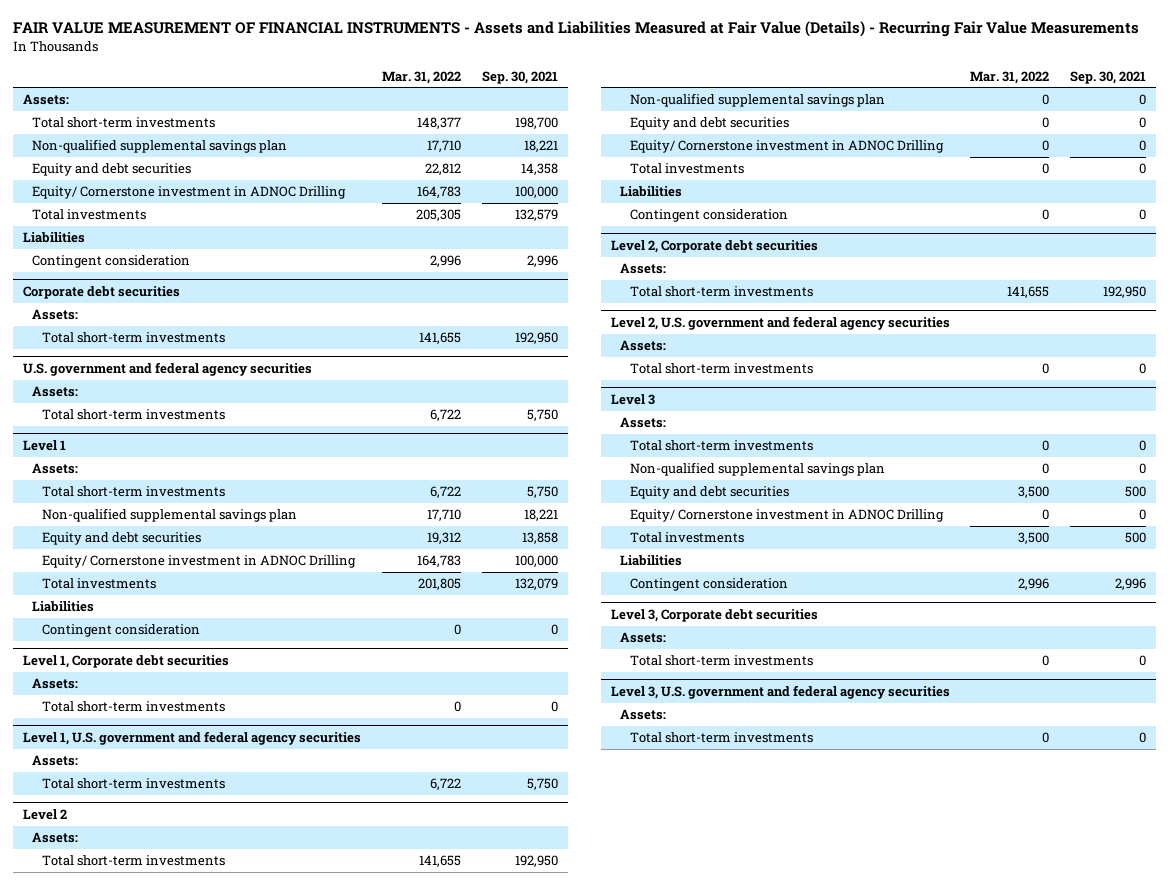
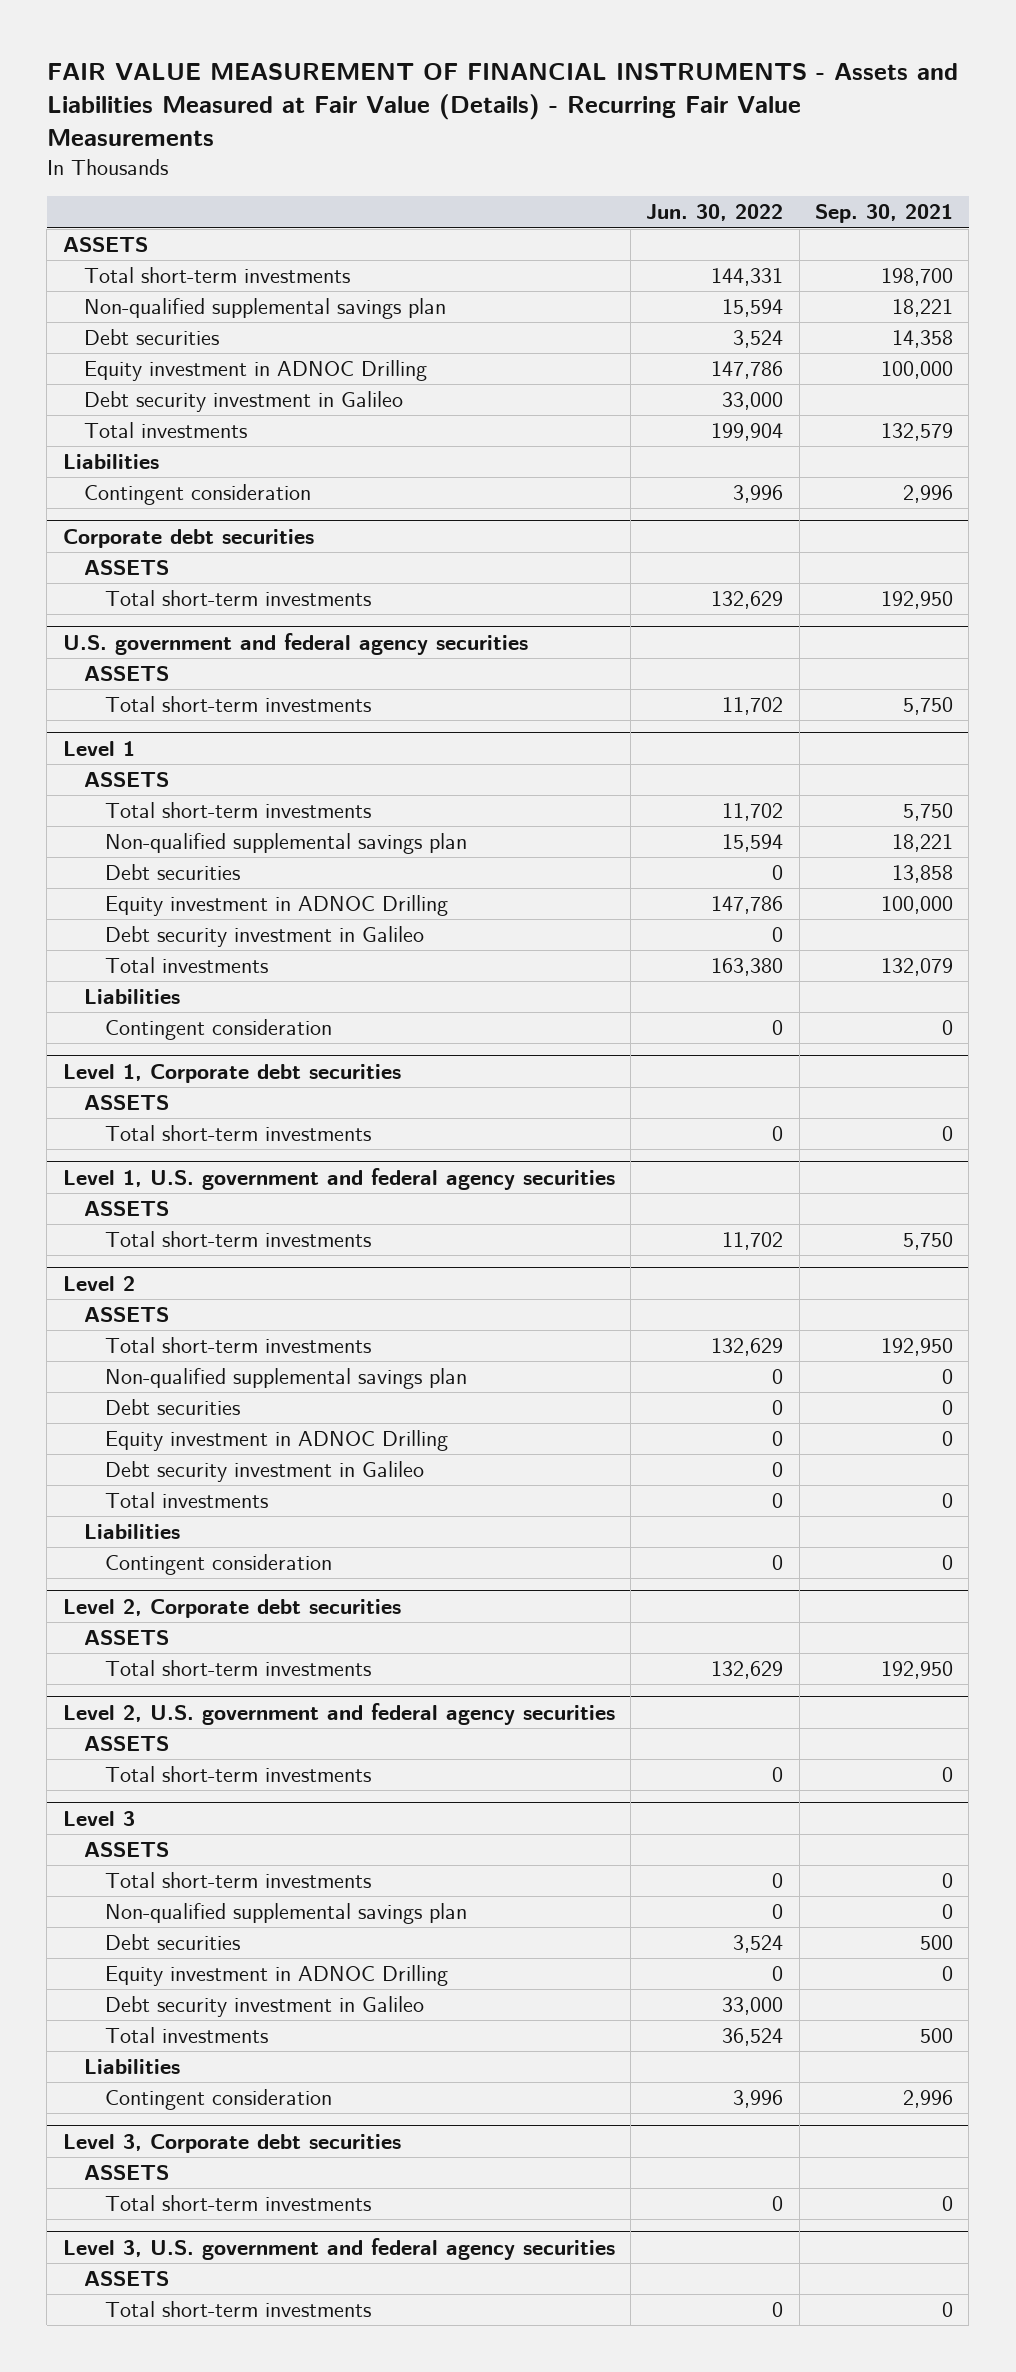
[382,70,462,84] Mar. 31, 2022 -> none
none -> [646,204,784,222] Jun. 30, 2022
[23,94,70,106] Assets: -> [62,237,148,253] ASSETS
[32,163,192,177] Equity and debt securities -> [83,329,219,346] Debt securities
[32,186,347,200] Equity/ Cornerstone investment in ADNOC Drilling -> [83,360,427,382] Equity investment in ADNOC Drilling
none -> [83,391,403,413] Debt security investment in Galileo
[32,309,79,321] Assets: -> [83,560,169,576] ASSETS
[32,386,79,398] Assets: -> [83,666,169,682] ASSETS
[32,463,79,475] Assets: -> [83,772,169,788] ASSETS
[41,532,201,546] Equity and debt securities -> [105,864,241,881] Debt securities
[41,555,356,569] Equity/ Cornerstone investment in ADNOC Drilling -> [105,895,449,917] Equity investment in ADNOC Drilling
none -> [105,926,425,948] Debt security investment in Galileo
[32,678,79,690] Assets: -> [83,1095,169,1111] ASSETS
[32,755,79,767] Assets: -> [83,1201,169,1217] ASSETS
[32,832,79,844] Assets: -> [83,1307,169,1323] ASSETS
[629,117,789,131] Equity and debt securities -> [105,1399,241,1416] Debt securities
[629,140,944,154] Equity/ Cornerstone investment in ADNOC Drilling -> [105,1430,449,1452] Equity investment in ADNOC Drilling
none -> [105,1461,425,1483] Debt security investment in Galileo
[620,263,667,275] Assets: -> [83,1630,169,1646] ASSETS
[620,340,667,352] Assets: -> [83,1736,169,1752] ASSETS
[620,417,667,429] Assets: -> [83,1842,169,1858] ASSETS
[629,486,789,500] Equity and debt securities -> [105,1934,241,1951] Debt securities
[629,509,944,523] Equity/ Cornerstone investment in ADNOC Drilling -> [105,1965,449,1987] Equity investment in ADNOC Drilling
none -> [105,1996,425,2018] Debt security investment in Galileo
[620,632,667,644] Assets: -> [83,2165,169,2181] ASSETS
[620,709,667,721] Assets: -> [83,2271,169,2287] ASSETS

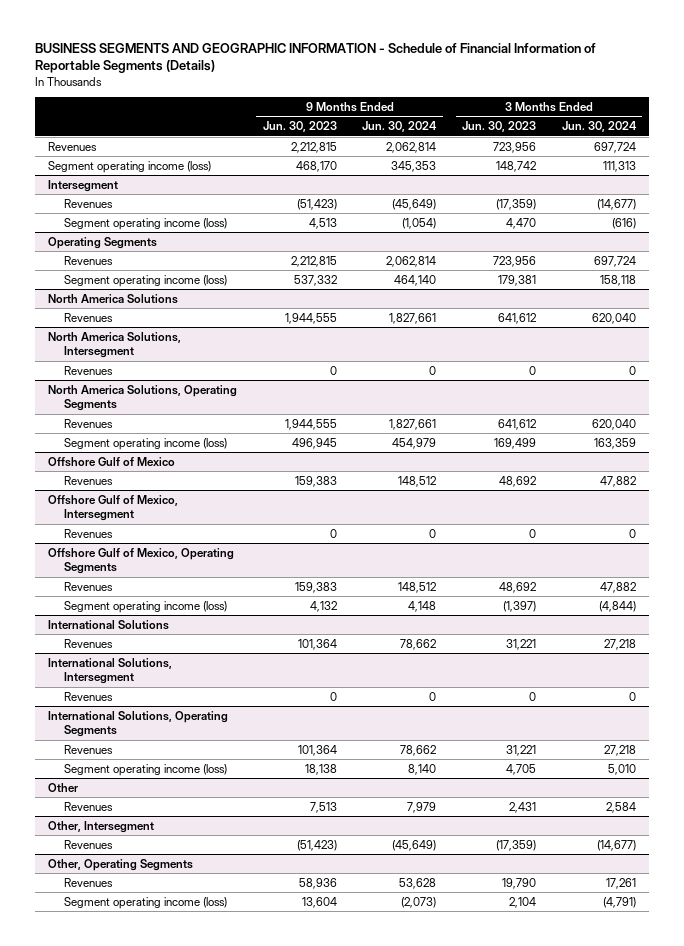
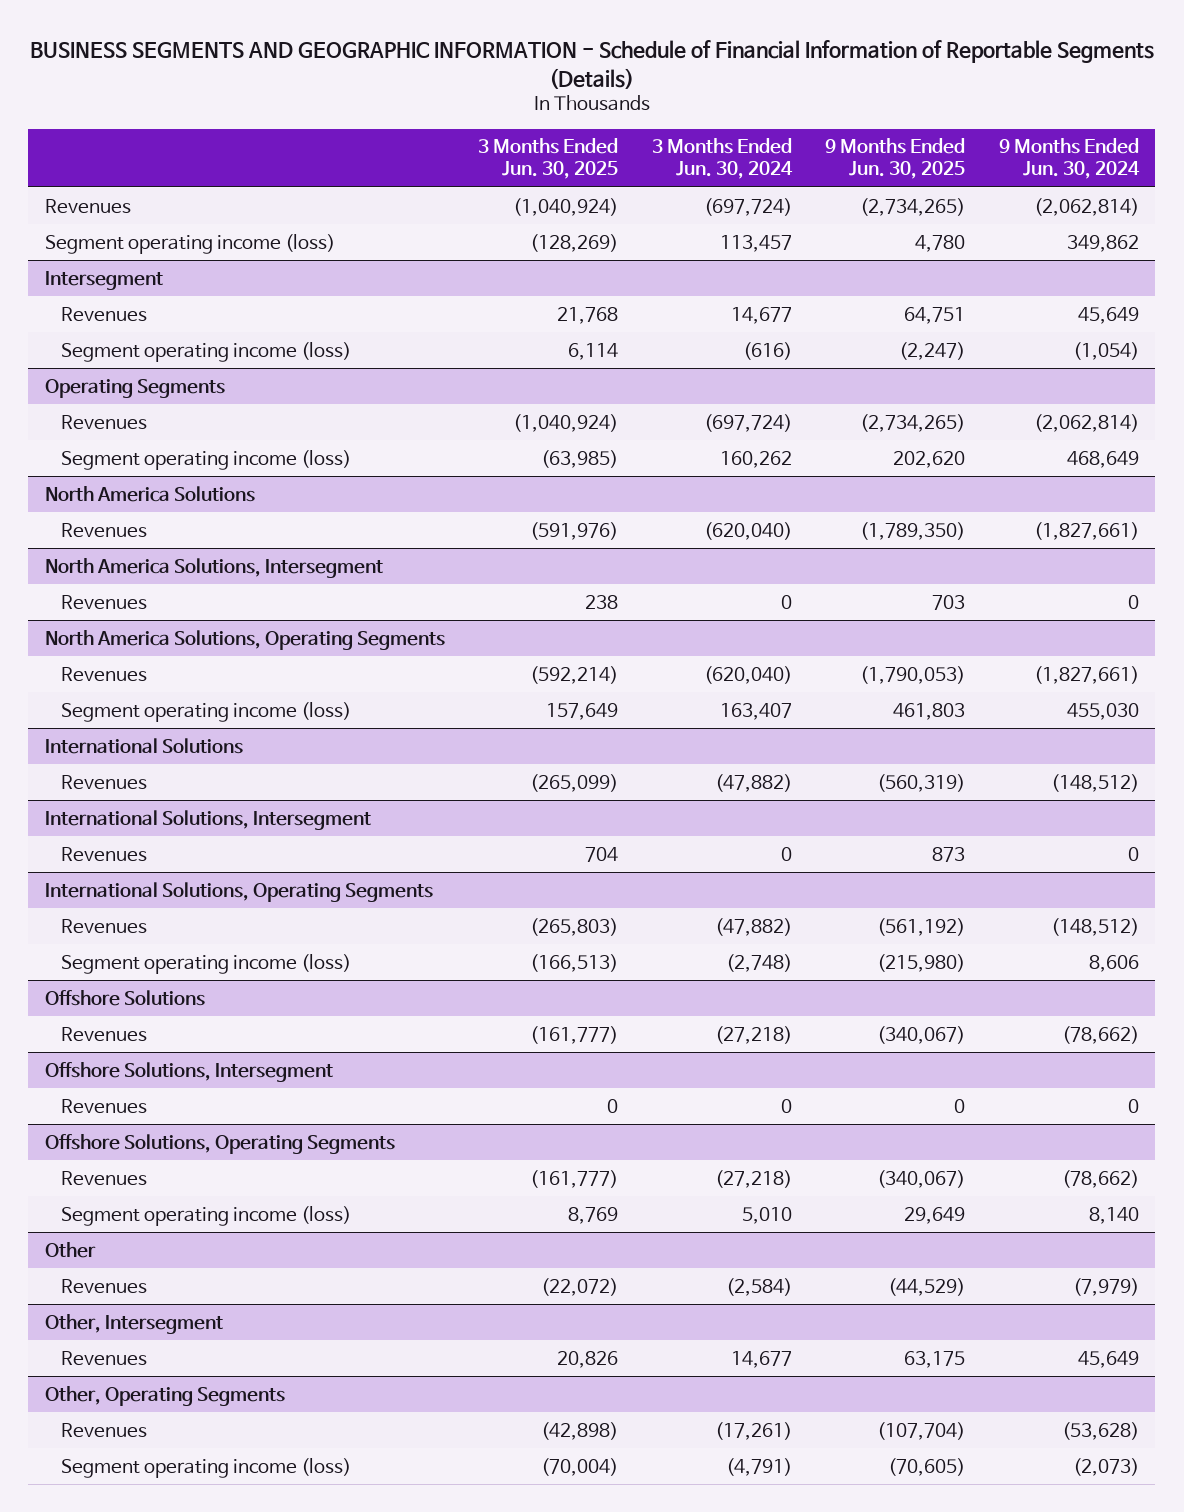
[262,121,337,133] Jun. 30, 2023 -> none
[462,121,537,133] Jun. 30, 2023 -> none
none -> [478,138,619,180] 3 Months Ended Jun. 30, 2025
none -> [825,138,966,180] 9 Months Ended Jun. 30, 2025
[386,141,437,153] 2,062,814 -> [1033,197,1139,216] (2,062,814)
[593,141,636,153] 697,724 -> [703,197,792,216] (697,724)
[391,160,437,172] 345,353 -> [1066,234,1139,252] 349,862
[602,160,636,172] 111,313 -> [719,234,792,252] 113,457
[392,198,437,210] (45,649) -> [1077,306,1139,324] 45,649
[596,198,636,210] (14,677) -> [730,306,792,324] 14,677
[386,255,437,267] 2,062,814 -> [1033,413,1139,432] (2,062,814)
[593,255,636,267] 697,724 -> [703,413,792,432] (697,724)
[394,274,437,286] 464,140 -> [1066,450,1139,468] 468,649
[599,274,636,286] 158,118 -> [719,450,792,468] 160,262
[389,312,437,324] 1,827,661 -> [1033,521,1139,540] (1,827,661)
[591,312,636,324] 620,040 -> [703,521,792,540] (620,040)
[47,456,175,467] Offshore Gulf of Mexico -> none
[64,475,114,485] Revenues -> none
[47,494,178,522] Offshore Gulf of Mexico, Intersegment -> none
[64,528,114,538] Revenues -> none
[47,547,234,575] Offshore Gulf of Mexico, Operating Segments -> none
[64,581,114,591] Revenues -> none
[64,600,228,613] Segment operating income (loss) -> none
[389,418,437,430] 1,827,661 -> [1033,665,1139,684] (1,827,661)
[591,418,636,430] 620,040 -> [703,665,792,684] (620,040)
[392,437,437,449] 454,979 -> [1066,702,1139,720] 455,030
[593,437,636,449] 163,359 -> [719,702,792,720] 163,407
[400,638,437,650] 78,662 -> [1050,773,1139,792] (148,512)
[603,638,636,650] 27,218 -> [714,773,792,792] (47,882)
[400,744,437,756] 78,662 -> [1050,917,1139,936] (148,512)
[603,744,636,756] 27,218 -> [714,917,792,936] (47,882)
none -> [60,953,351,974] Segment operating income (loss)
none -> [44,989,205,1006] Offshore Solutions
none -> [60,1026,147,1042] Revenues
none -> [44,1061,333,1082] Offshore Solutions, Intersegment
none -> [60,1098,147,1114] Revenues
none -> [44,1133,395,1154] Offshore Solutions, Operating Segments
none -> [60,1170,147,1186] Revenues
[407,801,437,813] 7,979 -> [1072,1277,1139,1296] (7,979)
[605,801,636,813] 2,584 -> [725,1277,792,1296] (2,584)
[392,839,437,851] (45,649) -> [1077,1350,1139,1368] 45,649
[596,839,636,851] (14,677) -> [730,1350,792,1368] 14,677
[399,877,437,889] 53,628 -> [1061,1421,1139,1440] (53,628)
[605,877,636,889] 17,261 -> [714,1421,792,1440] (17,261)

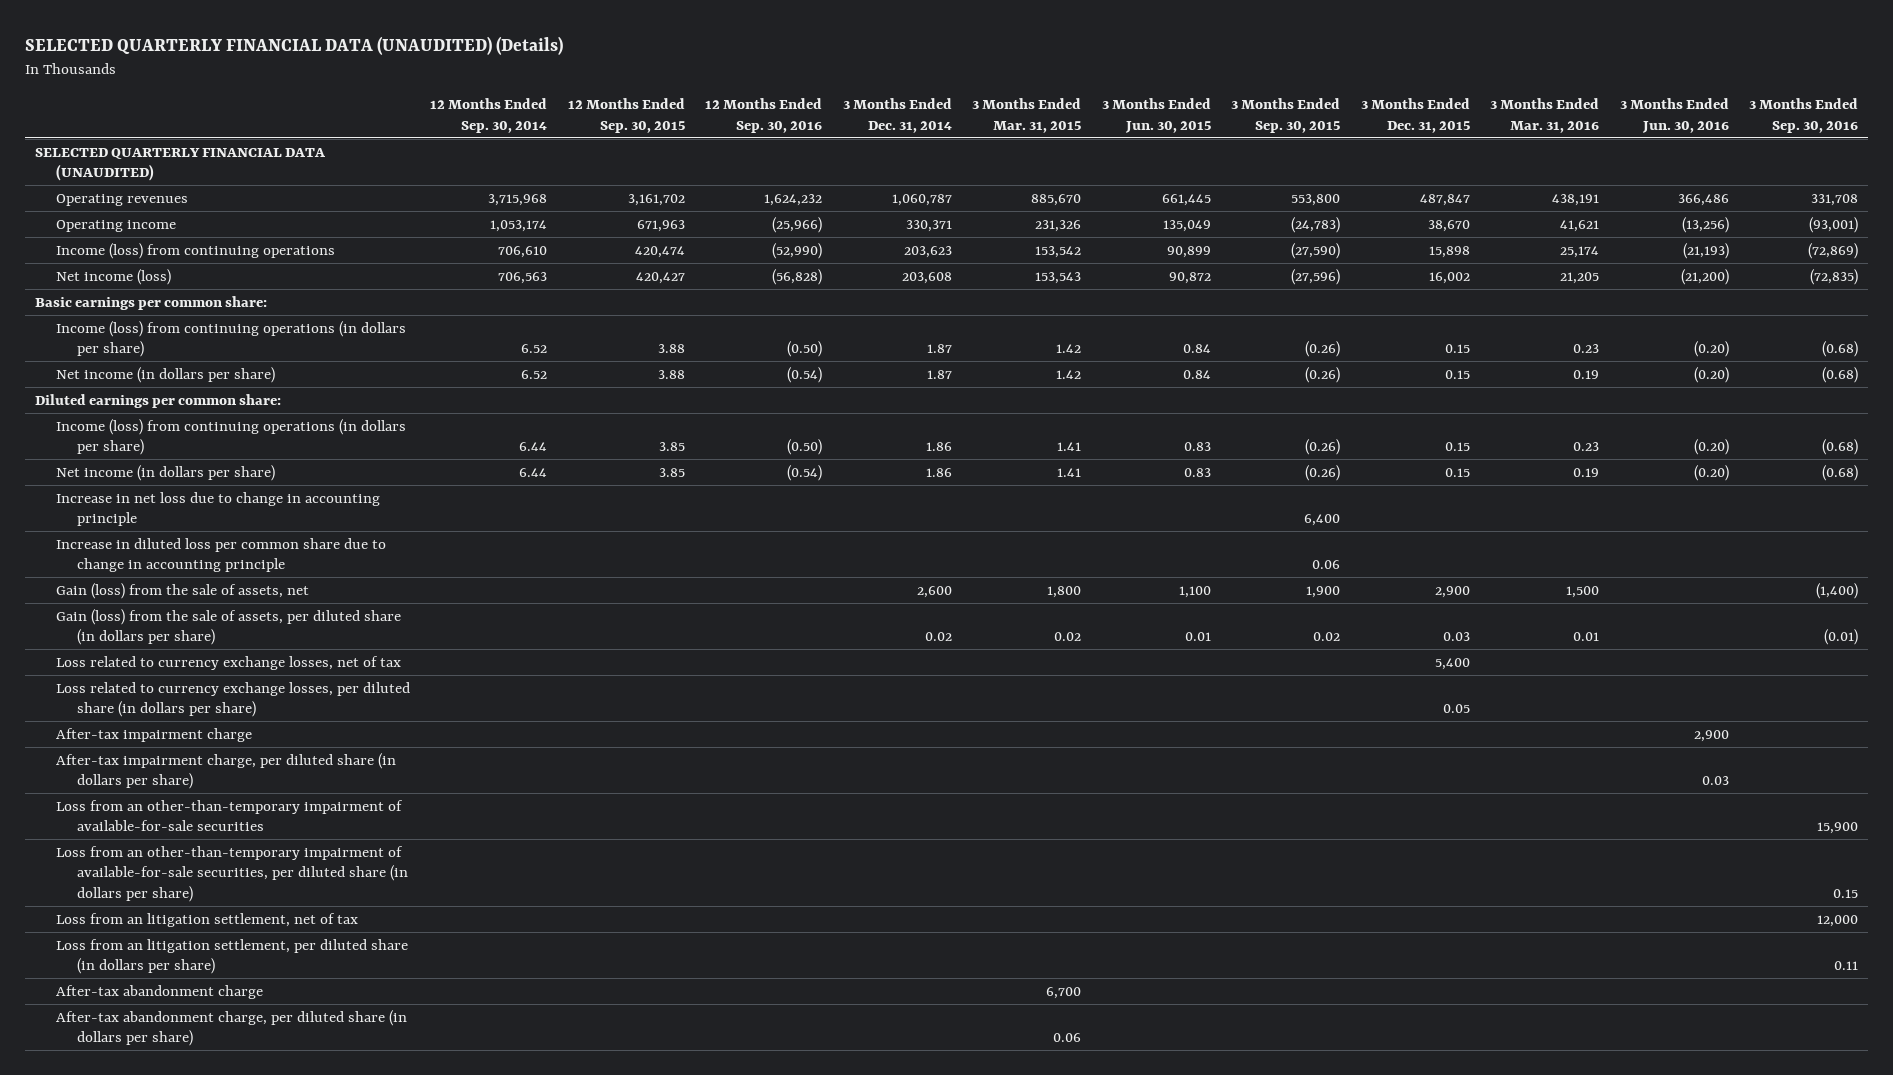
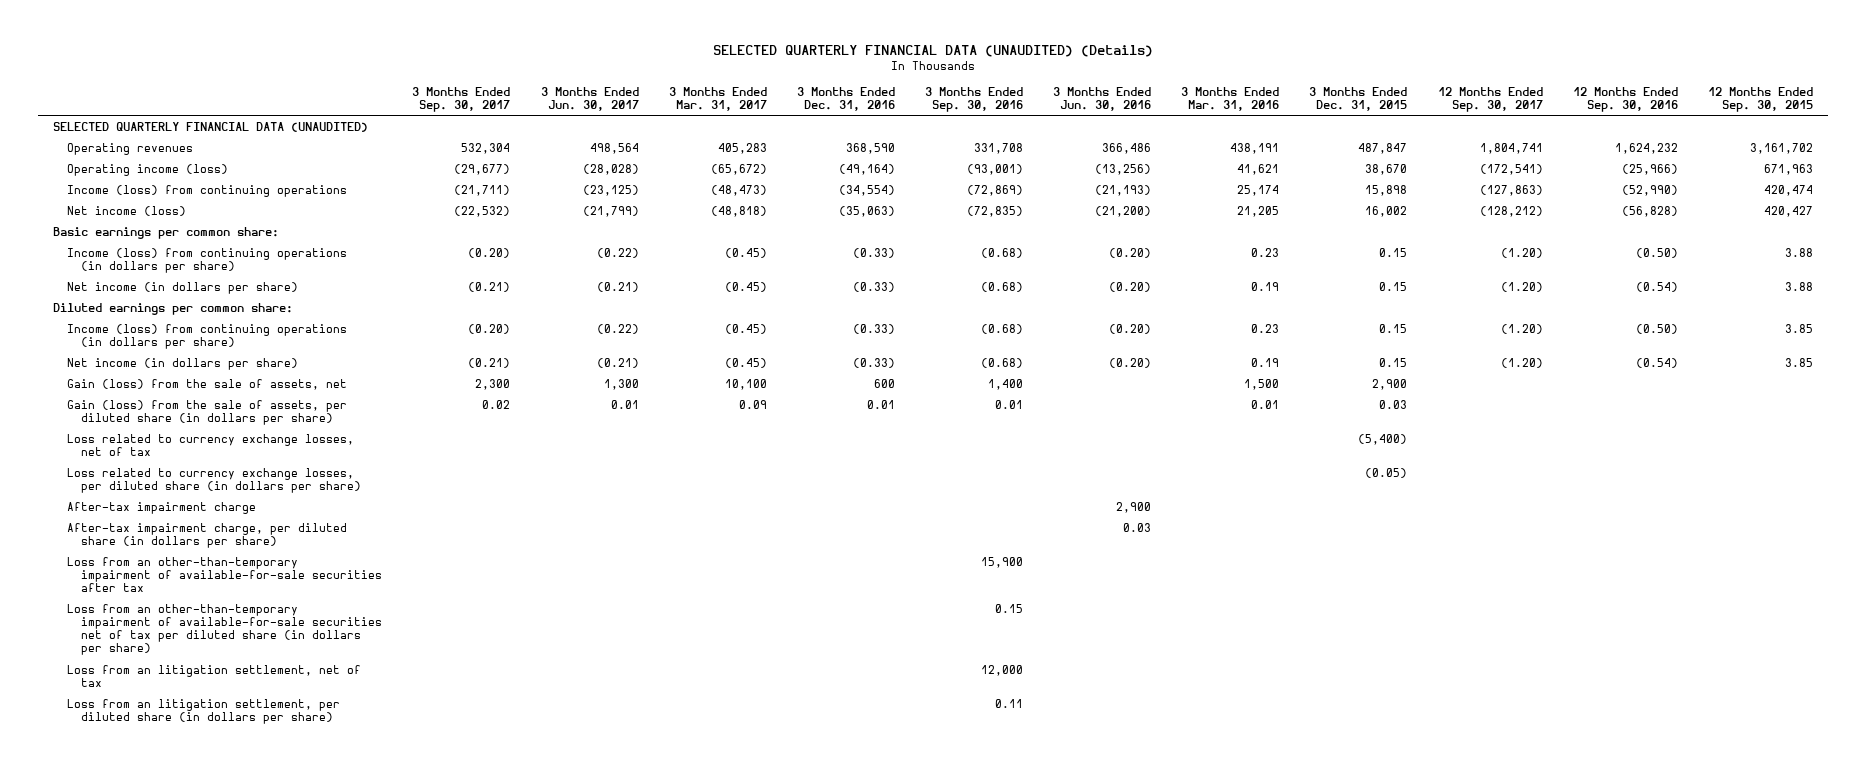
[430,97,548,133] 12 Months Ended Sep. 30, 2014 -> none
[842,97,952,133] 3 Months Ended Dec. 31, 2014 -> none
[972,97,1082,133] 3 Months Ended Mar. 31, 2015 -> none
[1101,97,1211,133] 3 Months Ended Jun. 30, 2015 -> none
[1231,97,1341,133] 3 Months Ended Sep. 30, 2015 -> none
none -> [412,86,511,112] 3 Months Ended Sep. 30, 2017
none -> [540,86,639,111] 3 Months Ended Jun. 30, 2017
none -> [668,86,767,111] 3 Months Ended Mar. 31, 2017
none -> [796,86,895,111] 3 Months Ended Dec. 31, 2016
none -> [1437,86,1543,112] 12 Months Ended Sep. 30, 2017
[56,219,177,232] Operating income -> [67,163,229,176] Operating income (loss)
[56,491,381,527] Increase in net loss due to change in accounting principle -> none
[56,537,387,573] Increase in diluted loss per common share due to change in accounting principle -> none
[1816,582,1859,599] (1,400) -> [987,378,1023,390] 1,400
[1824,629,1859,646] (0.01) -> [994,399,1023,409] 0.01
[1434,657,1470,670] 5,400 -> [1358,433,1408,445] (5,400)
[1442,704,1470,714] 0.05 -> [1365,467,1408,478] (0.05)
[56,799,404,832] Loss from an other-than-temporary impairment of available-for-sale securities -> [67,556,383,593] Loss from an other-than-temporary impairment of available-for-sale securities after tax
[56,845,409,903] Loss from an other-than-temporary impairment of available-for-sale securities, per diluted share (in dollars per share) -> [67,603,383,656] Loss from an other-than-temporary impairment of available-for-sale securities net of tax per diluted share (in dollars per share)
[56,984,264,999] After-tax abandonment charge -> none
[56,1009,408,1047] After-tax abandonment charge, per diluted share (in dollars per share) -> none

